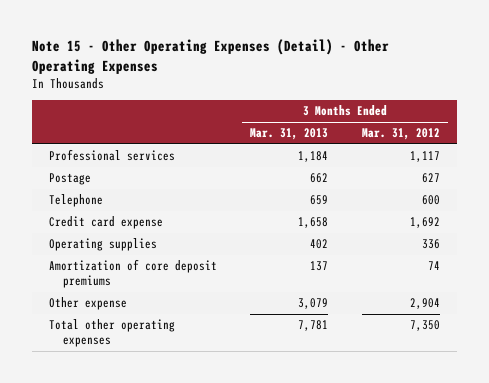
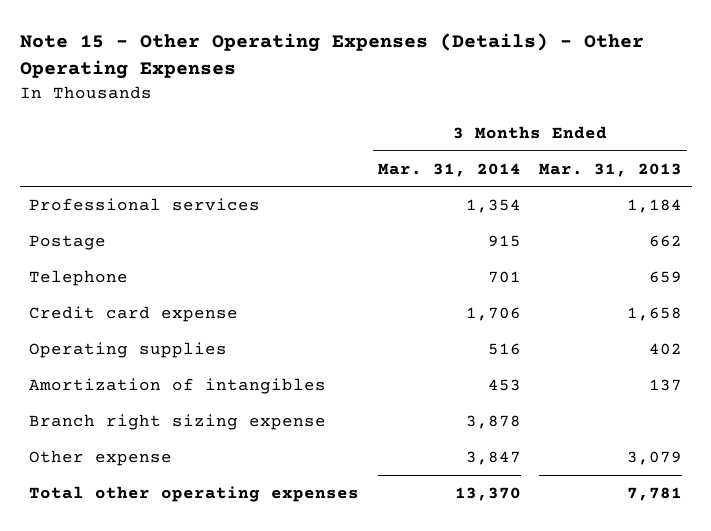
[31,39,389,74] Note 15 - Other Operating Expenses (Detail) - Other Operating Expenses -> [19,32,644,80] Note 15 - Other Operating Expenses (Details) - Other Operating Expenses
[361,128,440,141] Mar. 31, 2012 -> none
none -> [377,162,521,177] Mar. 31, 2014
[48,259,217,289] Amortization of core deposit premiums -> [28,377,326,394] Amortization of intangibles
none -> [28,413,326,430] Branch right sizing expense

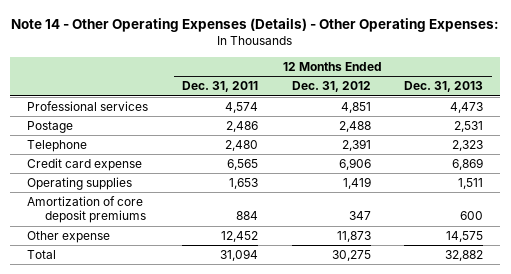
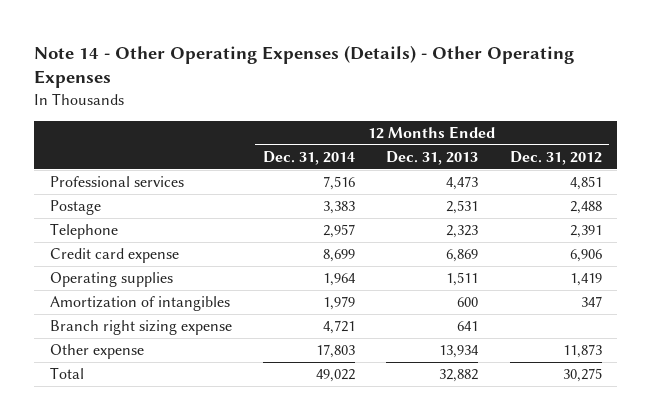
[11,17,500,32] Note 14 - Other Operating Expenses (Details) - Other Operating Expenses: -> [33,44,574,89] Note 14 - Other Operating Expenses (Details) - Other Operating Expenses
[181,81,258,93] Dec. 31, 2011 -> none
none -> [262,150,355,165] Dec. 31, 2014
[27,196,147,224] Amortization of core deposit premiums -> [49,296,230,312] Amortization of intangibles
none -> [49,320,232,336] Branch right sizing expense
[446,231,484,243] 14,575 -> [439,345,480,359] 13,934

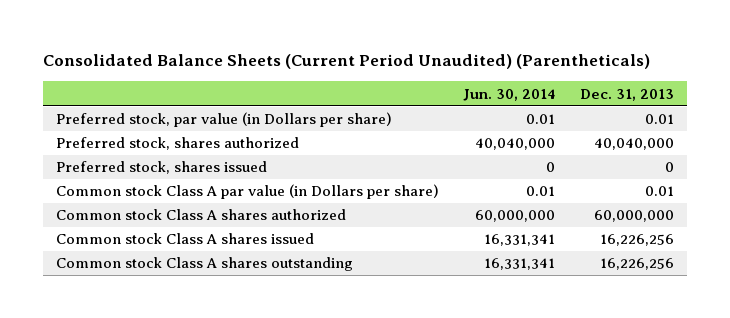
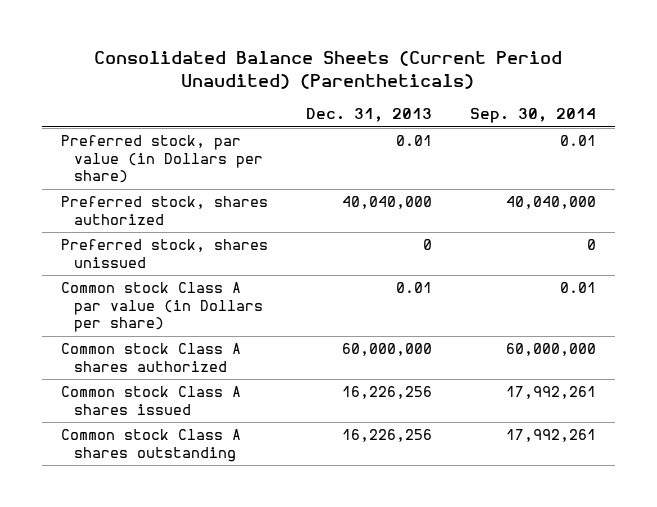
[463,88,556,101] Jun. 30, 2014 -> none
none -> [469,108,596,124] Sep. 30, 2014
[55,161,267,175] Preferred stock, shares issued -> [60,239,268,268] Preferred stock, shares unissued

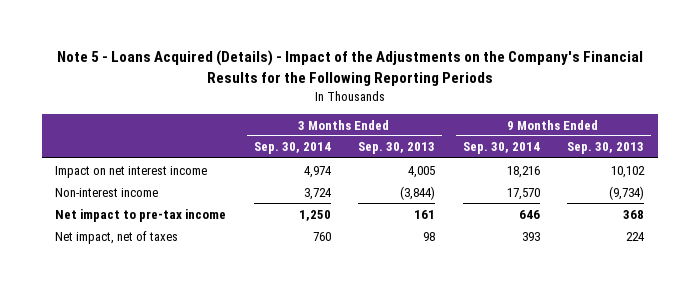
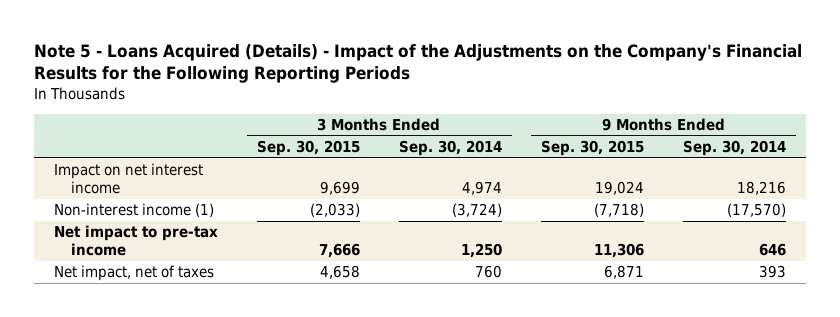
[358,142,436,155] Sep. 30, 2013 -> none
[566,142,644,155] Sep. 30, 2013 -> none
none -> [256,140,360,157] Sep. 30, 2015
none -> [540,140,644,157] Sep. 30, 2015
[55,187,159,197] Non-interest income -> [53,203,214,218] Non-interest income (1)
[303,187,332,200] 3,724 -> [451,203,502,218] (3,724)
[506,187,540,200] 17,570 -> [727,203,787,218] (17,570)

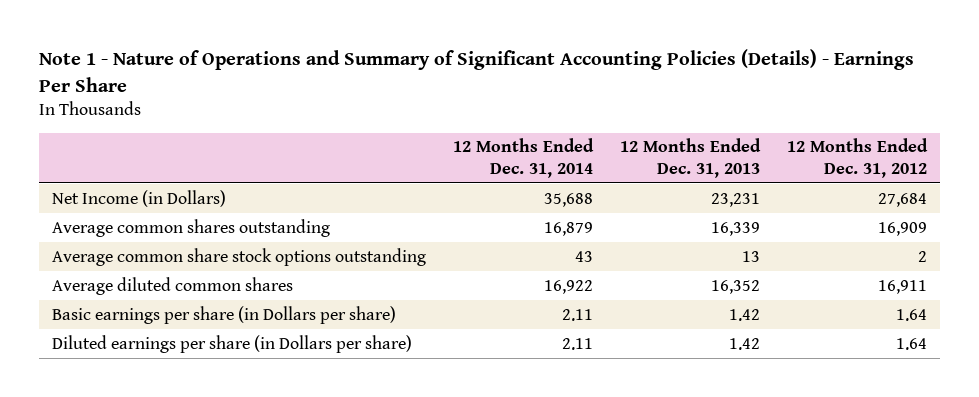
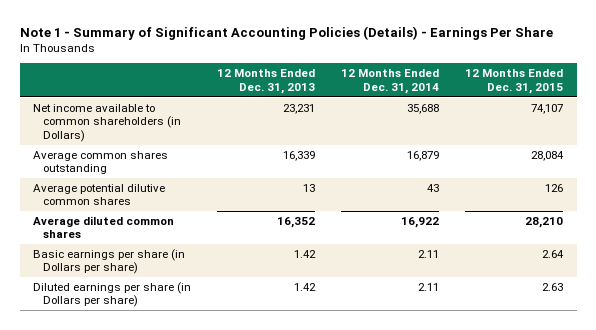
[38,49,914,93] Note 1 - Nature of Operations and Summary of Significant Accounting Policies (Details) - Earnings Per Share -> [19,26,553,41] Note 1 - Summary of Significant Accounting Policies (Details) - Earnings Per Share
[786,138,928,178] 12 Months Ended Dec. 31, 2012 -> none
none -> [465,69,564,94] 12 Months Ended Dec. 31, 2015
[51,189,226,207] Net Income (in Dollars) -> [32,103,181,142] Net income available to common shareholders (in Dollars)
[51,247,426,266] Average common share stock options outstanding -> [32,183,165,206] Average potential dilutive common shares

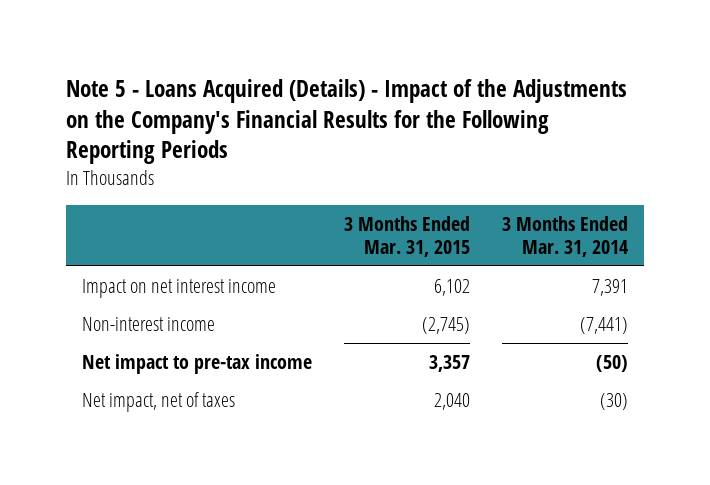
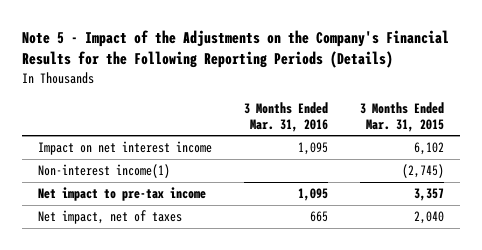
[66,79,628,165] Note 5 - Loans Acquired (Details) - Impact of the Adjustments on the Company's Financial Results for the Following Reporting Periods -> [21,30,449,69] Note 5 - Impact of the Adjustments on the Company's Financial Results for the Following Reporting Periods (Details)
[502,215,629,258] 3 Months Ended Mar. 31, 2014 -> none
none -> [244,101,329,132] 3 Months Ended Mar. 31, 2016
[82,316,216,331] Non-interest income -> [37,164,170,179] Non-interest income(1)

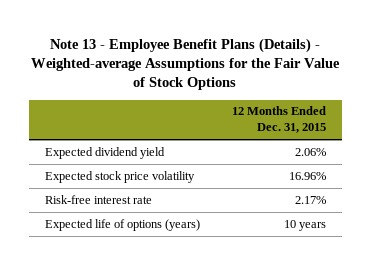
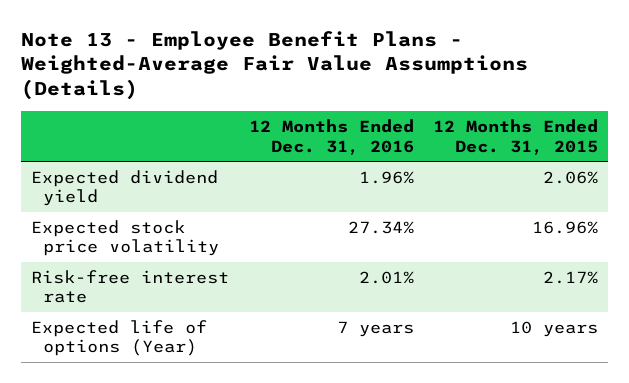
[31,37,341,91] Note 13 - Employee Benefit Plans (Details) - Weighted-average Assumptions for the Fair Value of Stock Options -> [21,30,529,101] Note 13 - Employee Benefit Plans - Weighted-Average Fair Value Assumptions (Details)
none -> [248,118,414,155] 12 Months Ended Dec. 31, 2016
[45,218,201,231] Expected life of options (years) -> [30,319,207,357] Expected life of options (Year)

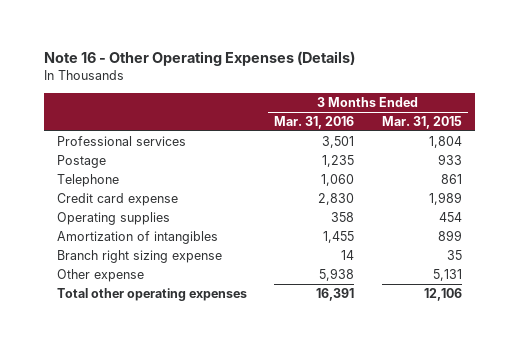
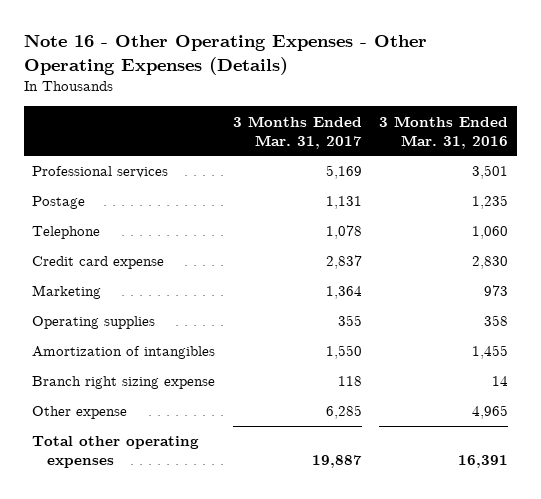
[43,51,355,67] Note 16 - Other Operating Expenses (Details) -> [23,34,427,75] Note 16 - Other Operating Expenses - Other Operating Expenses (Details)
[381,116,462,130] Mar. 31, 2015 -> none
none -> [232,115,362,149] 3 Months Ended Mar. 31, 2017
none -> [32,285,102,300] Marketing
[319,268,355,282] 5,938 -> [472,405,509,420] 4,965

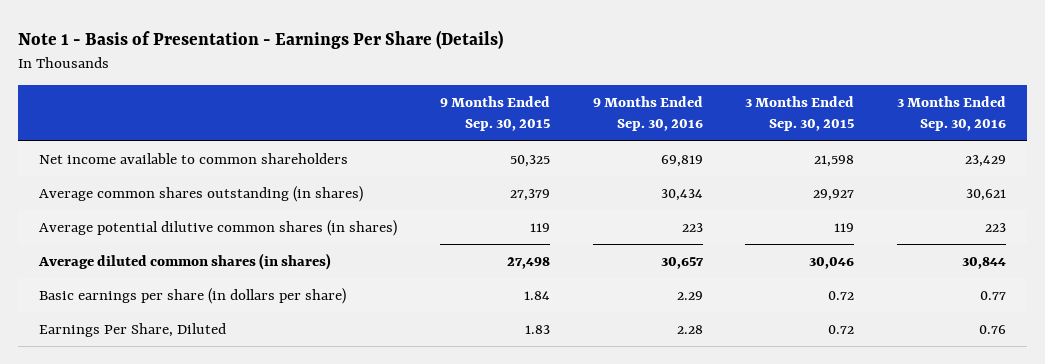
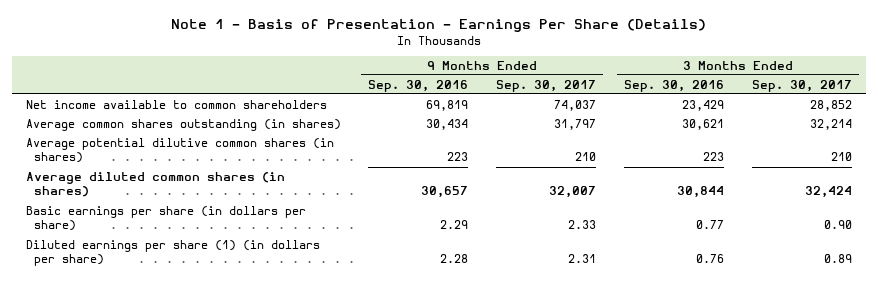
[440,96,551,132] 9 Months Ended Sep. 30, 2015 -> none
[745,96,855,132] 3 Months Ended Sep. 30, 2015 -> none
none -> [496,79,597,92] Sep. 30, 2017
none -> [752,79,853,92] Sep. 30, 2017
[39,323,227,338] Earnings Per Share, Diluted -> [25,239,320,267] Diluted earnings per share (1) (in dollars per share)

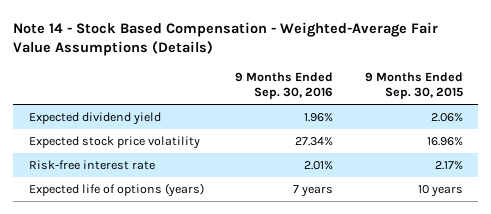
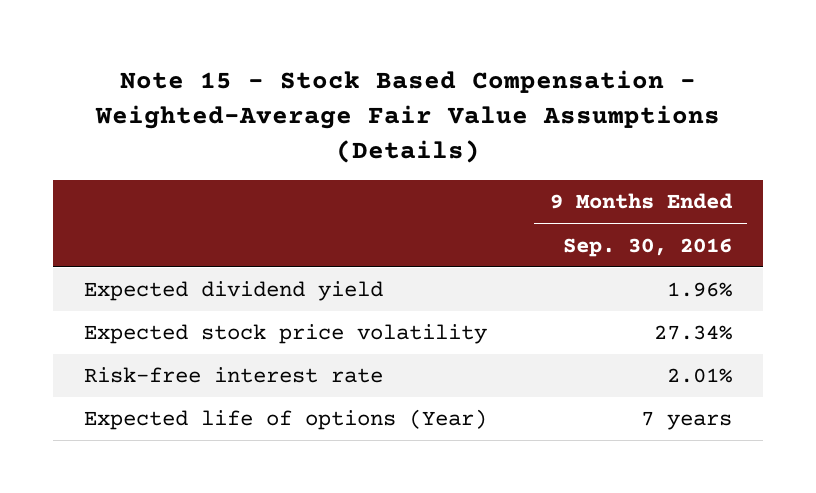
[12,21,438,57] Note 14 - Stock Based Compensation - Weighted-Average Fair Value Assumptions (Details) -> [94,69,720,163] Note 15 - Stock Based Compensation - Weighted-Average Fair Value Assumptions (Details)
[364,71,463,100] 9 Months Ended Sep. 30, 2015 -> none
[28,182,204,197] Expected life of options (years) -> [84,409,488,431] Expected life of options (Year)

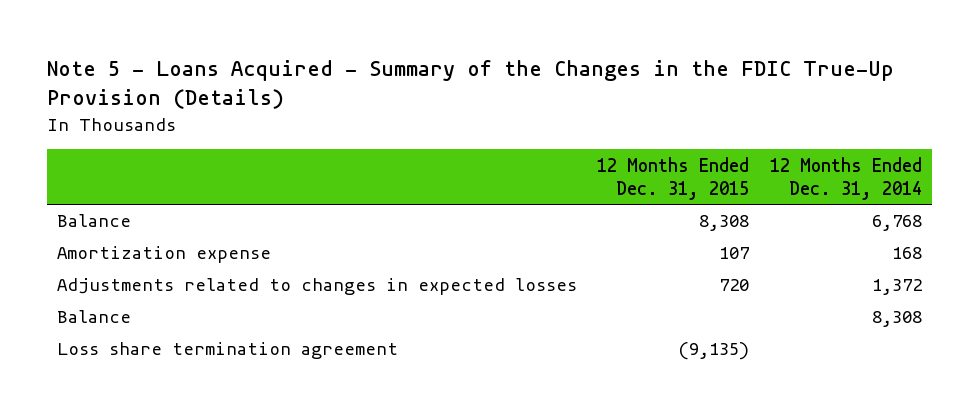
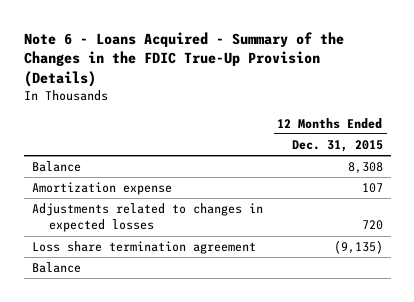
[47,60,895,110] Note 5 - Loans Acquired - Summary of the Changes in the FDIC True-Up Provision (Details) -> [23,31,344,87] Note 6 - Loans Acquired - Summary of the Changes in the FDIC True-Up Provision (Details)
[769,156,922,200] 12 Months Ended Dec. 31, 2014 -> none
[57,310,132,324] Balance -> [31,262,81,274] Balance

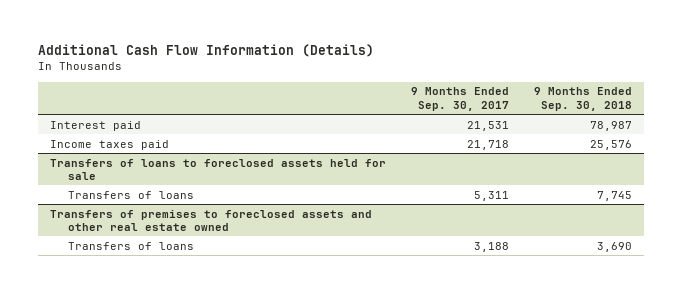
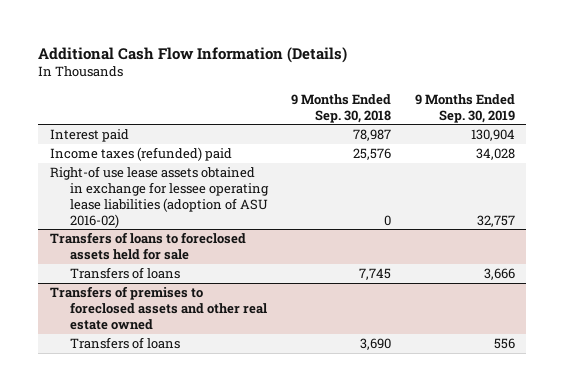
[411,87,510,111] 9 Months Ended Sep. 30, 2017 -> none
none -> [414,93,515,123] 9 Months Ended Sep. 30, 2019
[50,139,170,150] Income taxes paid -> [49,147,232,162] Income taxes (refunded) paid
none -> [49,166,270,228] Right-of use lease assets obtained in exchange for lessee operating lease liabilities (adoption of ASU 2016-02)

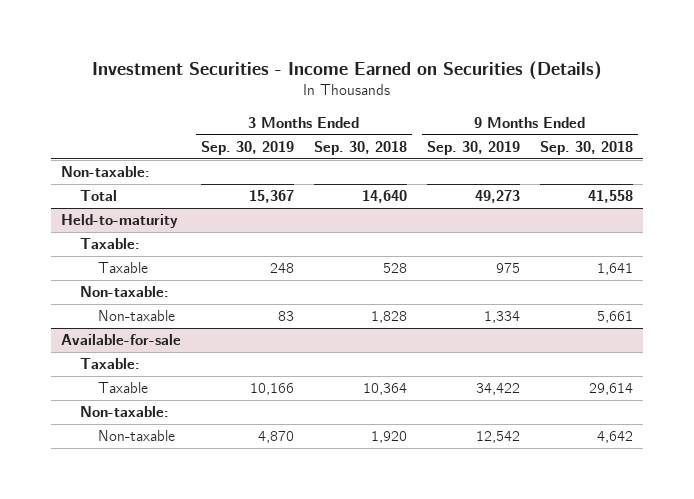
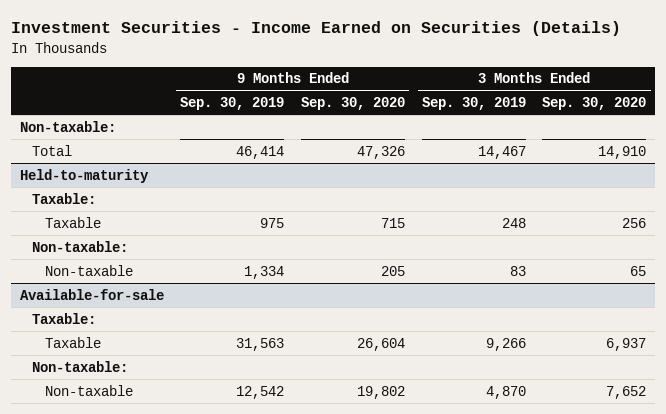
[313,141,407,156] Sep. 30, 2018 -> none
[539,141,633,156] Sep. 30, 2018 -> none
none -> [301,97,406,111] Sep. 30, 2020
none -> [542,97,647,111] Sep. 30, 2020
[248,190,294,204] 15,367 -> [477,145,526,159] 14,467
[474,190,520,204] 49,273 -> [236,145,285,159] 46,414
[249,383,294,396] 10,166 -> [485,337,526,351] 9,266
[475,383,520,396] 34,422 -> [236,337,285,351] 31,563

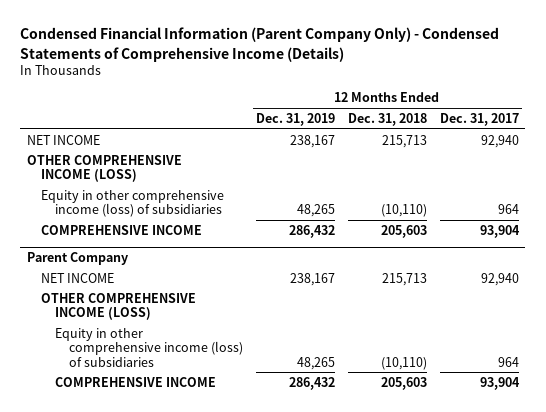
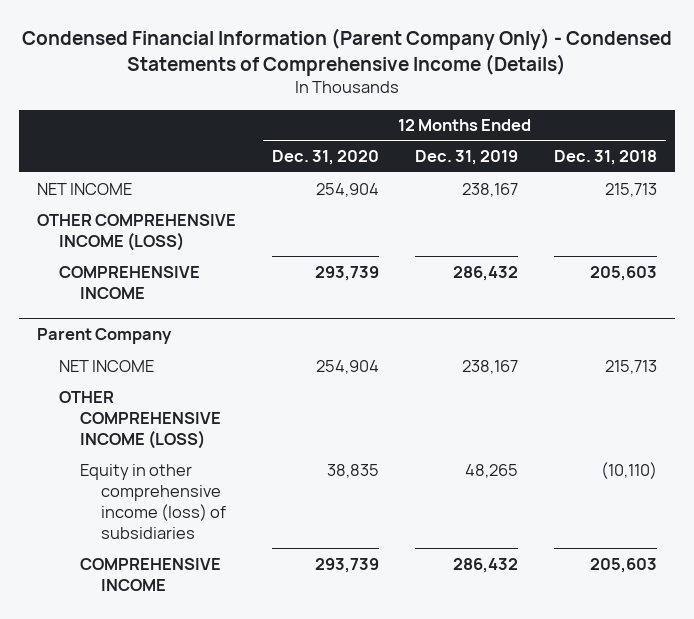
[439,112,519,126] Dec. 31, 2017 -> none
none -> [272,150,380,166] Dec. 31, 2020
[40,189,224,218] Equity in other comprehensive income (loss) of subsidiaries -> none

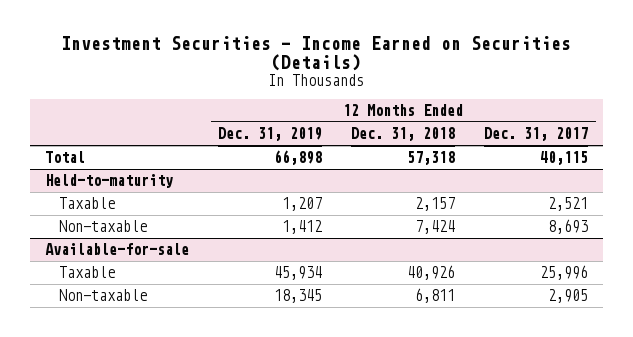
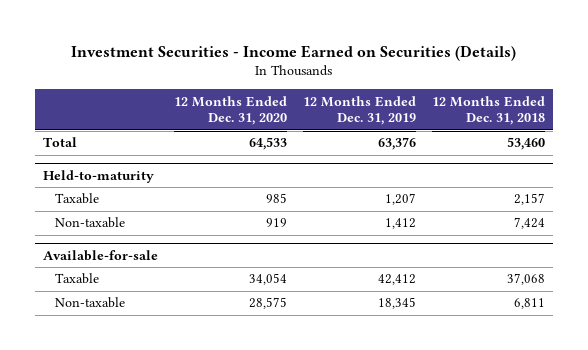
[484,127,589,142] Dec. 31, 2017 -> none
none -> [174,95,288,126] 12 Months Ended Dec. 31, 2020
[273,150,322,166] 66,898 -> [378,137,417,151] 63,376
[407,151,456,166] 57,318 -> [506,137,545,151] 53,460
[273,266,322,281] 45,934 -> [378,274,417,286] 42,412
[407,265,456,281] 40,926 -> [506,273,545,286] 37,068

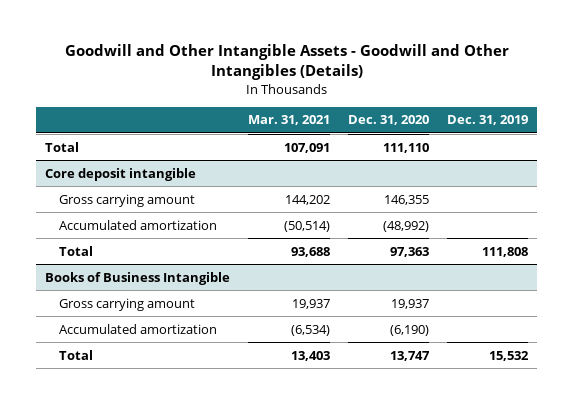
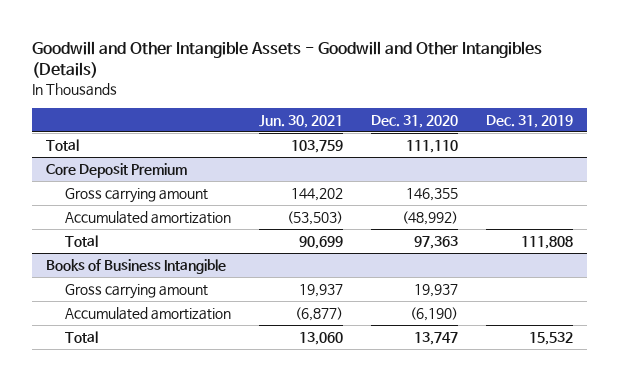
[248,115,331,126] Mar. 31, 2021 -> none
none -> [259,114,344,128] Jun. 30, 2021
[44,167,196,181] Core deposit intangible -> [46,162,188,178] Core Deposit Premium

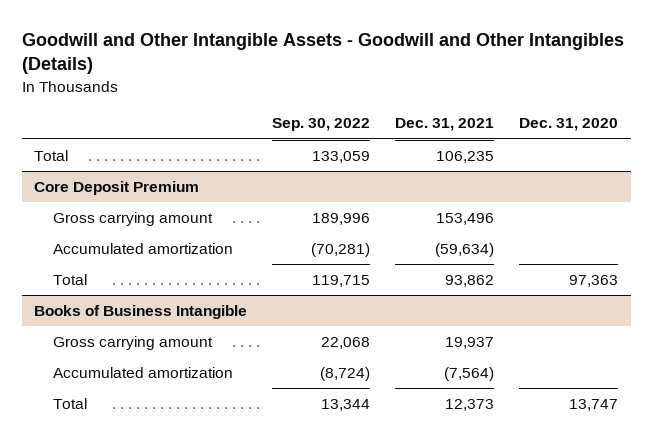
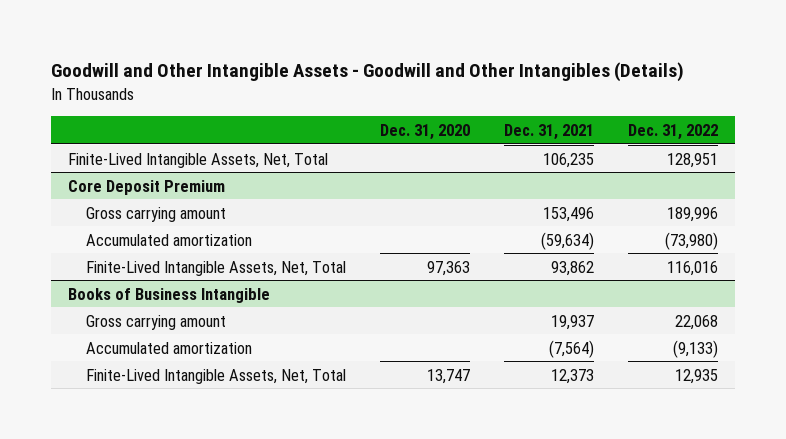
[272,118,371,132] Sep. 30, 2022 -> none
none -> [627,123,718,140] Dec. 31, 2022
[34,150,69,162] Total -> [68,152,329,168] Finite-Lived Intangible Assets, Net, Total
[53,274,88,286] Total -> [85,260,346,276] Finite-Lived Intangible Assets, Net, Total
[53,398,88,410] Total -> [85,368,346,384] Finite-Lived Intangible Assets, Net, Total

